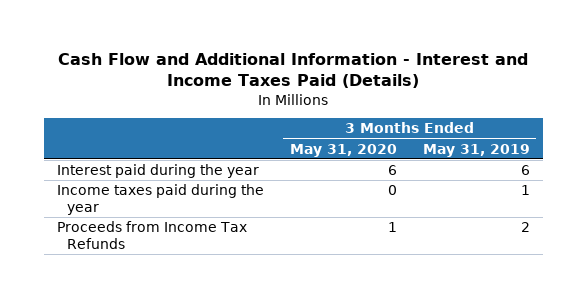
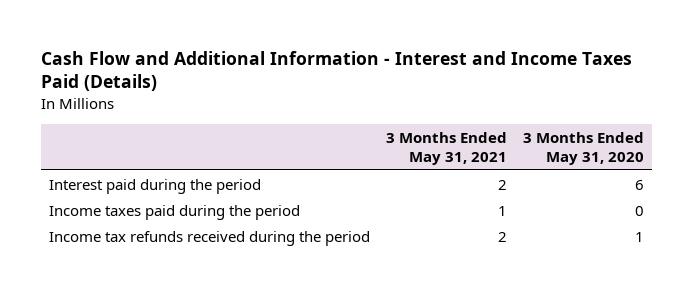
[422,143,530,157] May 31, 2019 -> none
none -> [385,131,507,166] 3 Months Ended May 31, 2021
[56,164,259,179] Interest paid during the year -> [49,178,262,194] Interest paid during the period
[56,184,264,215] Income taxes paid during the year -> [49,204,301,220] Income taxes paid during the period
[56,221,247,249] Proceeds from Income Tax Refunds -> [49,230,371,246] Income tax refunds received during the period

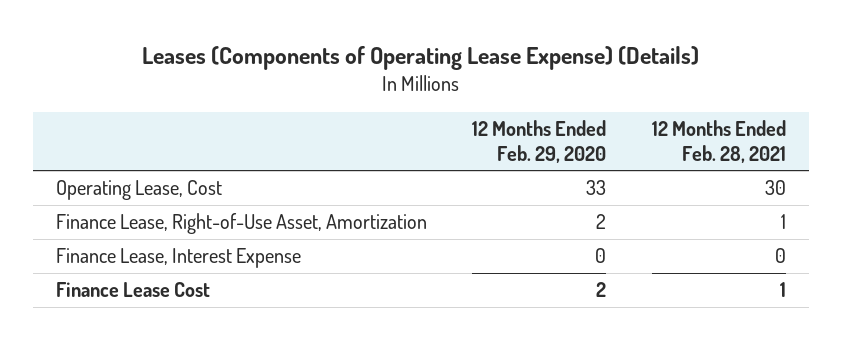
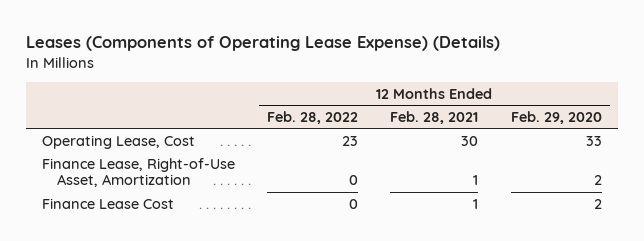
none -> [267,110,359,124] Feb. 28, 2022
[55,248,301,269] Finance Lease, Interest Expense -> none

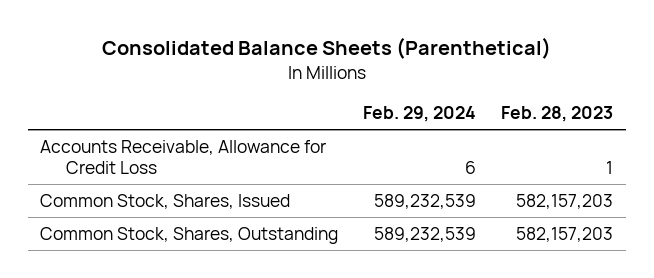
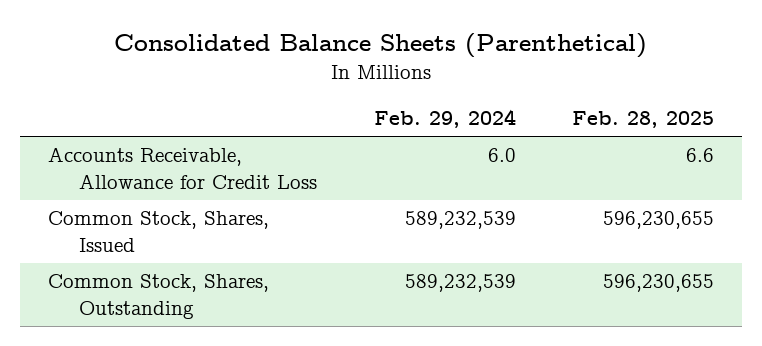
[501,105,614,122] Feb. 28, 2023 -> none
none -> [572,110,715,128] Feb. 28, 2025
[465,160,477,174] 6 -> [487,148,516,163] 6.0

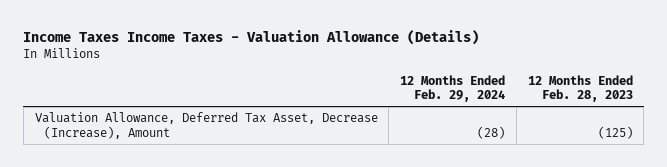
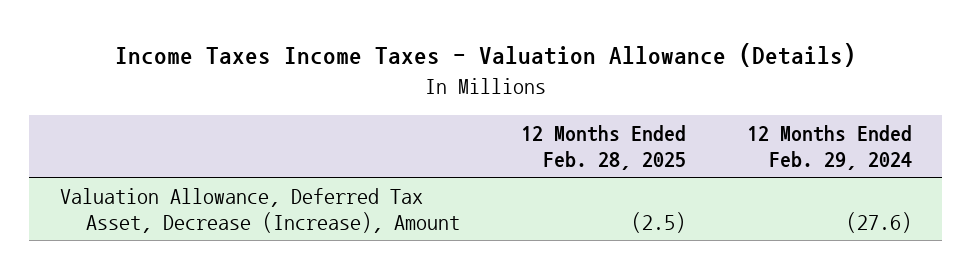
[527,74,633,103] 12 Months Ended Feb. 28, 2023 -> none
none -> [521,125,687,170] 12 Months Ended Feb. 28, 2025
[477,125,506,139] (28) -> [845,211,912,233] (27.6)

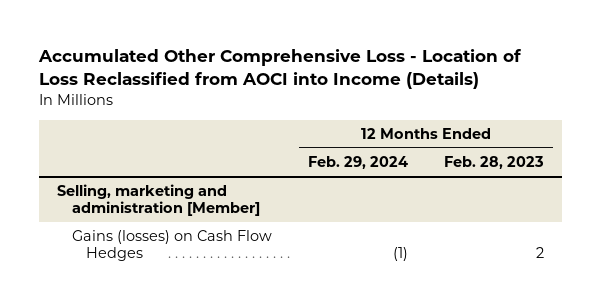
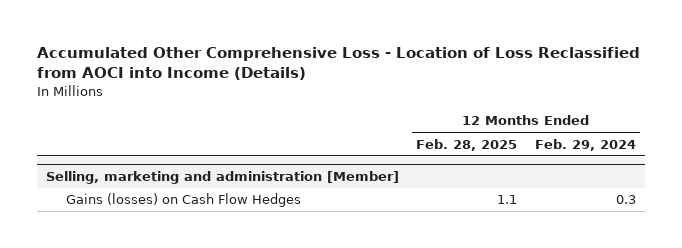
[444,156,545,170] Feb. 28, 2023 -> none
none -> [416,138,518,151] Feb. 28, 2025
[392,247,408,262] (1) -> [615,195,636,205] 0.3

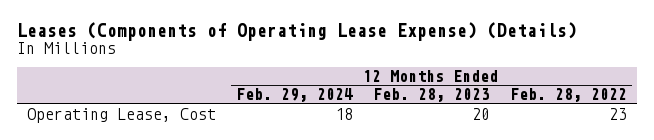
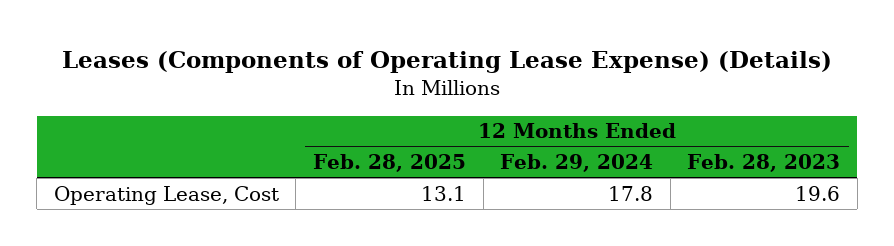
[509,88,627,103] Feb. 28, 2022 -> none
none -> [313,154,467,173] Feb. 28, 2025
[334,108,353,121] 18 -> [608,185,654,201] 17.8
[471,108,490,121] 20 -> [795,185,841,201] 19.6

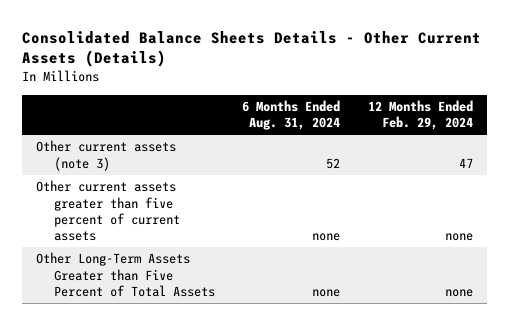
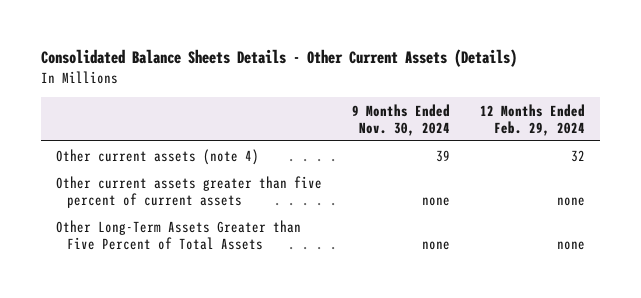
[242,99,341,131] 6 Months Ended Aug. 31, 2024 -> none
none -> [351,103,450,136] 9 Months Ended Nov. 30, 2024
[36,140,177,171] Other current assets (note 3) -> [55,148,259,165] Other current assets (note 4)
[458,157,473,168] 47 -> [571,149,586,162] 32

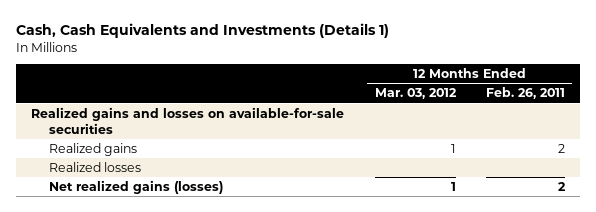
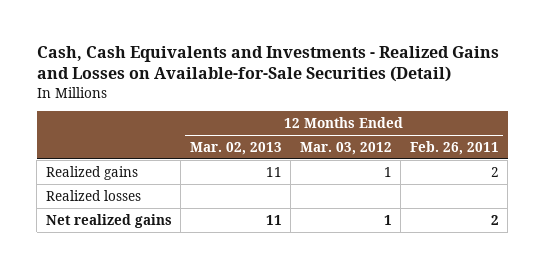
[16,23,390,39] Cash, Cash Equivalents and Investments (Details 1) -> [36,45,499,83] Cash, Cash Equivalents and Investments - Realized Gains and Losses on Available-for-Sale Securities (Detail)
none -> [189,141,282,155] Mar. 02, 2013
[31,106,345,134] Realized gains and losses on available-for-sale securities -> none
[48,179,223,194] Net realized gains (losses) -> [45,213,172,228] Net realized gains

